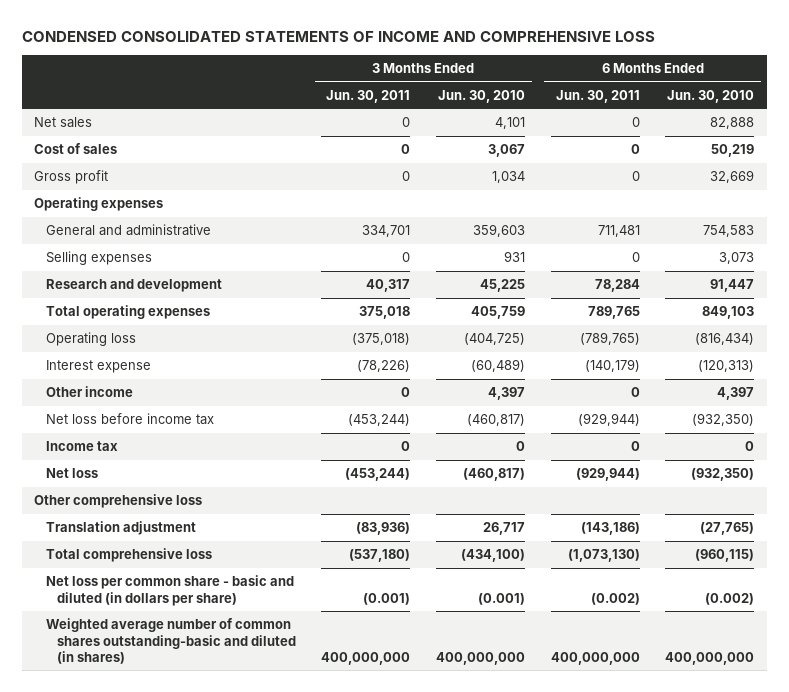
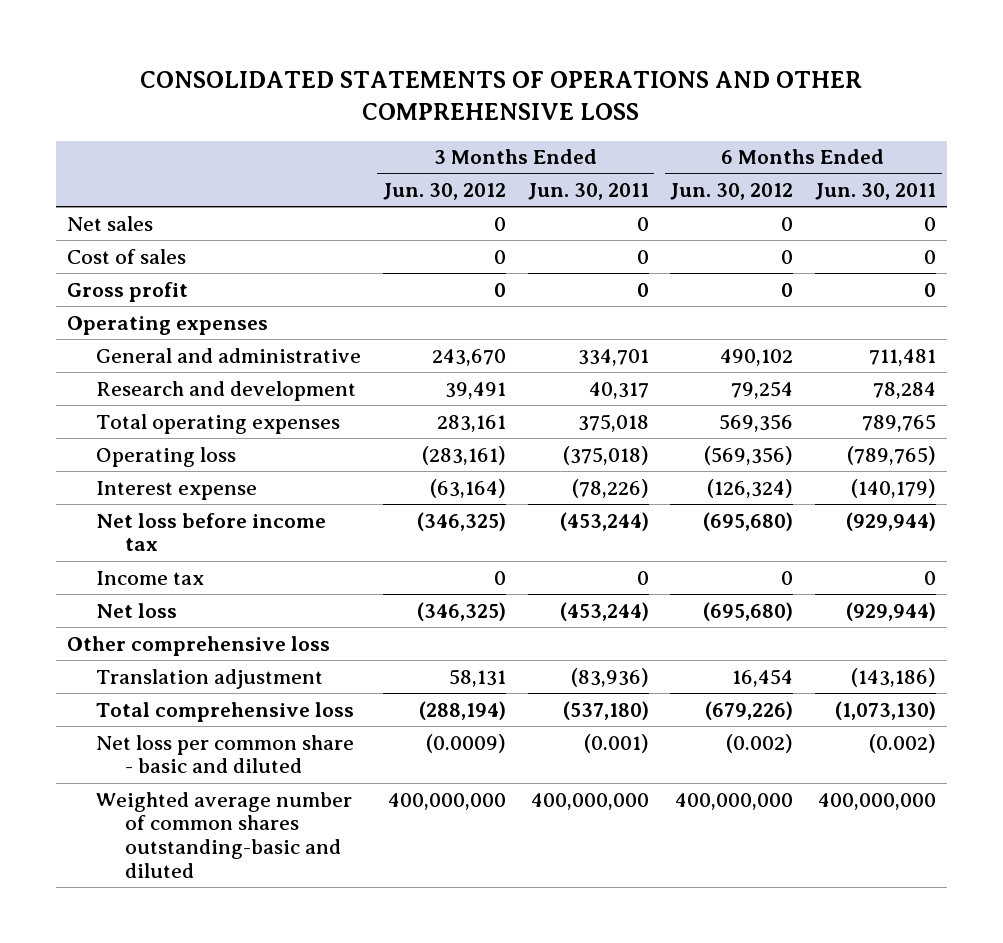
[21,31,655,43] CONDENSED CONSOLIDATED STATEMENTS OF INCOME AND COMPREHENSIVE LOSS -> [140,70,863,121] CONSOLIDATED STATEMENTS OF OPERATIONS AND OTHER COMPREHENSIVE LOSS
[438,89,526,103] Jun. 30, 2010 -> none
[667,89,755,103] Jun. 30, 2010 -> none
none -> [382,183,506,201] Jun. 30, 2012
none -> [670,183,794,201] Jun. 30, 2012
[45,251,152,266] Selling expenses -> none
[45,386,133,398] Other income -> none
[45,575,294,606] Net loss per common share - basic and diluted (in dollars per share) -> [95,734,354,774] Net loss per common share - basic and diluted
[45,618,296,664] Weighted average number of common shares outstanding-basic and diluted (in shares) -> [95,791,352,879] Weighted average number of common shares outstanding-basic and diluted

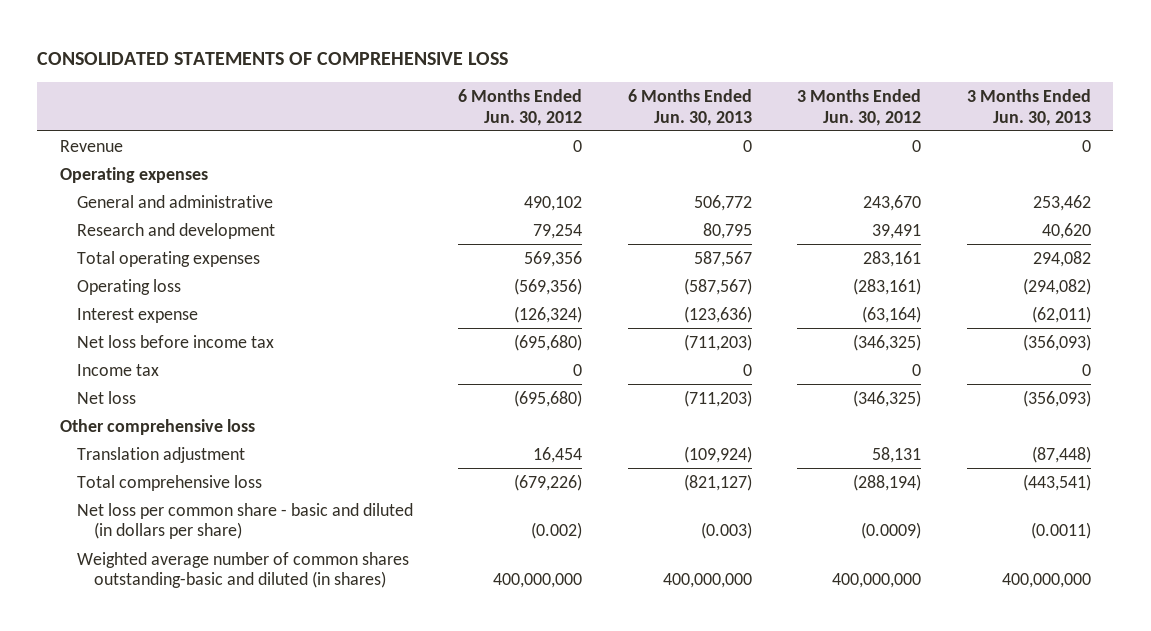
[140,70,863,121] CONSOLIDATED STATEMENTS OF OPERATIONS AND OTHER COMPREHENSIVE LOSS -> [37,51,509,65] CONSOLIDATED STATEMENTS OF COMPREHENSIVE LOSS
[527,183,649,201] Jun. 30, 2011 -> none
[815,183,937,201] Jun. 30, 2011 -> none
none -> [627,88,752,126] 6 Months Ended Jun. 30, 2013
none -> [966,88,1091,126] 3 Months Ended Jun. 30, 2013
[66,215,153,231] Net sales -> none
[66,248,186,264] Cost of sales -> none
[66,281,188,302] Gross profit -> none
none -> [60,139,124,152] Revenue
[95,734,354,774] Net loss per common share - basic and diluted -> [76,502,413,540] Net loss per common share - basic and diluted (in dollars per share)
[95,791,352,879] Weighted average number of common shares outstanding-basic and diluted -> [76,551,409,589] Weighted average number of common shares outstanding-basic and diluted (in shares)

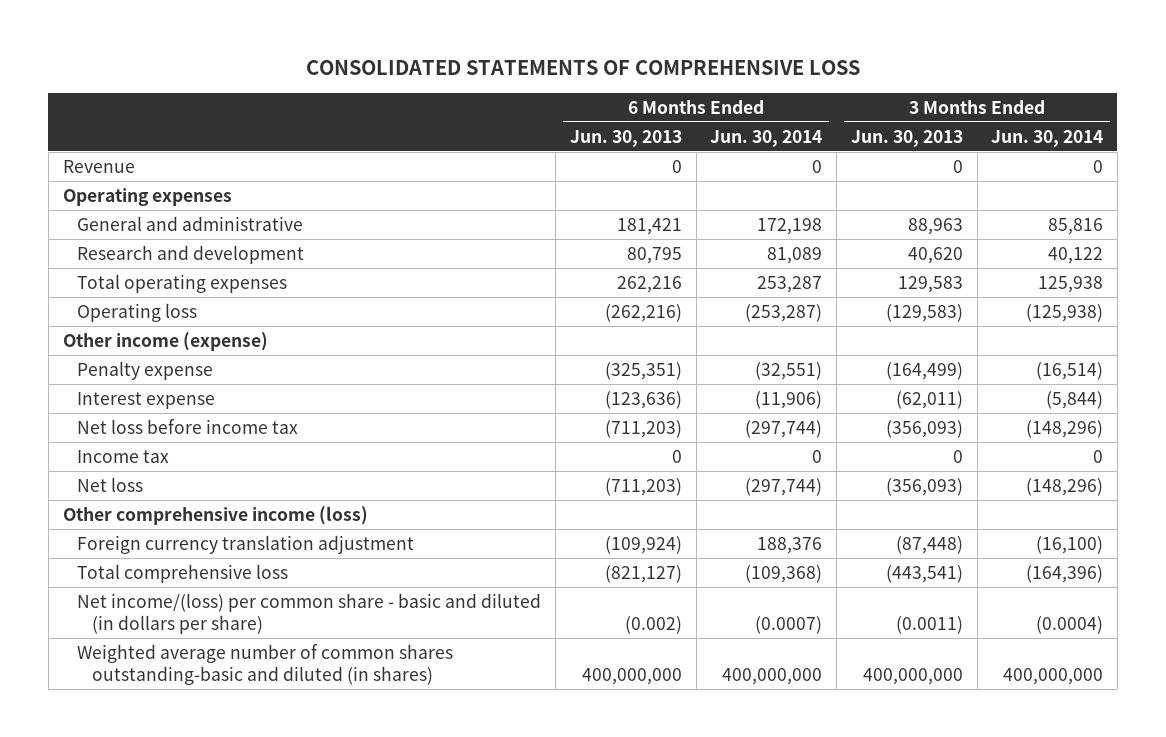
[458,88,583,126] 6 Months Ended Jun. 30, 2012 -> none
[797,88,922,126] 3 Months Ended Jun. 30, 2012 -> none
none -> [710,129,823,147] Jun. 30, 2014
none -> [991,129,1104,147] Jun. 30, 2014
[693,194,752,211] 506,772 -> [616,217,682,235] 181,421
[1032,194,1091,211] 253,462 -> [907,217,963,235] 88,963
[693,250,752,267] 587,567 -> [616,275,682,293] 262,216
[1032,250,1091,267] 294,082 -> [897,275,963,293] 129,583
[683,277,752,295] (587,567) -> [604,303,682,322] (262,216)
[1022,277,1091,295] (294,082) -> [885,303,963,322] (129,583)
none -> [62,331,268,351] Other income (expense)
none -> [77,360,214,380] Penalty expense
[60,418,256,435] Other comprehensive loss -> [62,505,368,525] Other comprehensive income (loss)
[76,446,245,463] Translation adjustment -> [77,534,415,554] Foreign currency translation adjustment
[76,502,413,540] Net loss per common share - basic and diluted (in dollars per share) -> [77,592,542,634] Net income/(loss) per common share - basic and diluted (in dollars per share)
[700,522,752,540] (0.003) -> [624,615,682,634] (0.002)

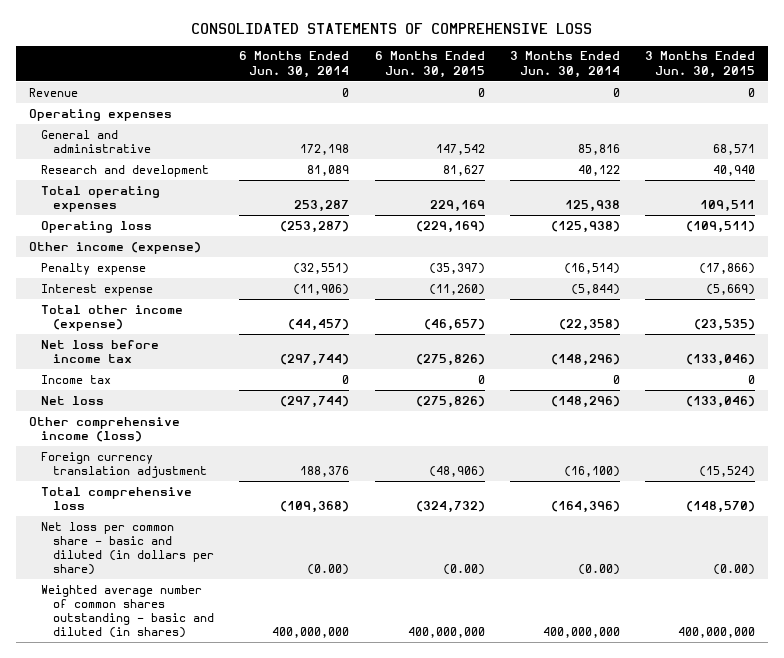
[569,129,682,147] Jun. 30, 2013 -> none
[850,129,963,147] Jun. 30, 2013 -> none
none -> [374,51,485,78] 6 Months Ended Jun. 30, 2015
none -> [645,51,756,78] 3 Months Ended Jun. 30, 2015
none -> [40,304,183,331] Total other income (expense)
[77,592,542,634] Net income/(loss) per common share - basic and diluted (in dollars per share) -> [40,521,215,576] Net loss per common share - basic and diluted (in dollars per share)
[755,615,823,634] (0.0007) -> [307,564,350,576] (0.00)
[1036,615,1104,634] (0.0004) -> [577,564,620,576] (0.00)
[77,643,454,685] Weighted average number of common shares outstanding-basic and diluted (in shares) -> [40,584,215,639] Weighted average number of common shares outstanding - basic and diluted (in shares)

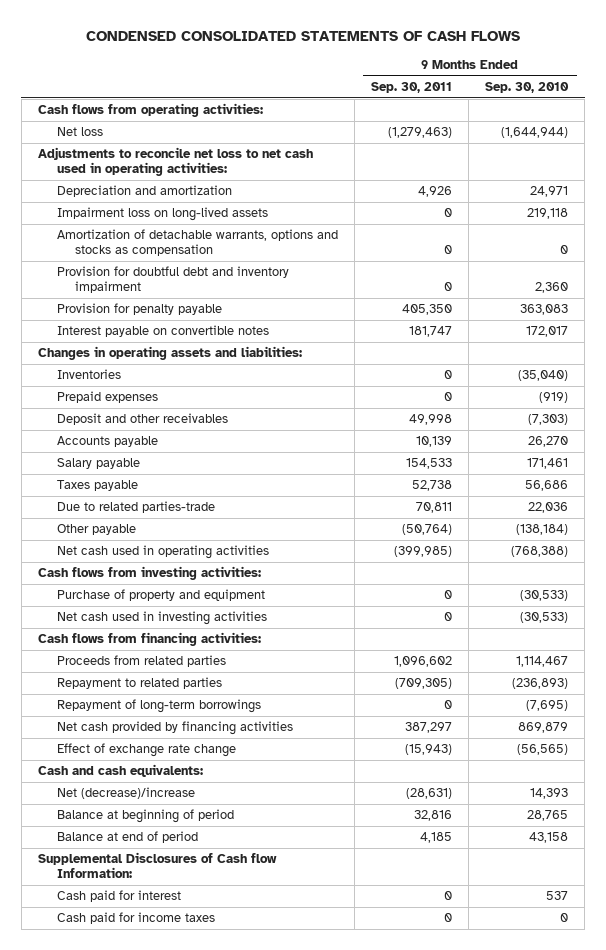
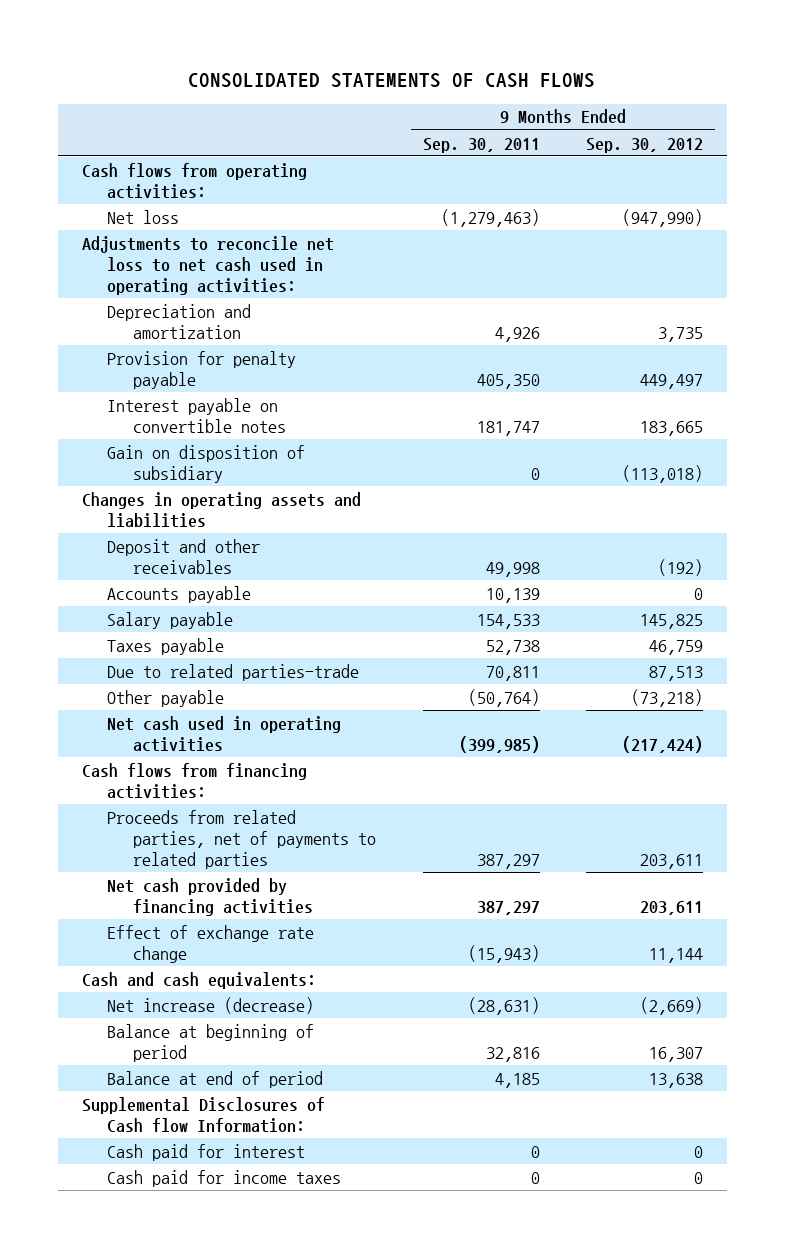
[86,31,521,42] CONDENSED CONSOLIDATED STATEMENTS OF CASH FLOWS -> [188,72,596,88] CONSOLIDATED STATEMENTS OF CASH FLOWS
[485,82,570,94] Sep. 30, 2010 -> none
none -> [586,137,704,153] Sep. 30, 2012
[56,207,268,222] Impairment loss on long-lived assets -> none
[56,229,338,257] Amortization of detachable warrants, options and stocks as compensation -> none
[56,266,289,294] Provision for doubtful debt and inventory impairment -> none
[56,369,121,380] Inventories -> none
[56,391,158,404] Prepaid expenses -> none
none -> [107,444,306,483] Gain on disposition of subsidiary
[37,346,302,361] Changes in operating assets and liabilities: -> [81,491,361,528] Changes in operating assets and liabilities
[37,566,261,581] Cash flows from investing activities: -> none
[56,589,265,602] Purchase of property and equipment -> none
[56,611,267,626] Net cash used in investing activities -> none
[56,677,222,690] Repayment to related parties -> none
[56,699,261,714] Repayment of long-term borrowings -> none
[56,655,226,668] Proceeds from related parties -> [107,809,376,869] Proceeds from related parties, net of payments to related parties
[393,656,452,668] 1,096,602 -> [476,853,540,869] 387,297
[56,787,195,800] Net (decrease)/increase -> [107,996,315,1014] Net increase (decrease)

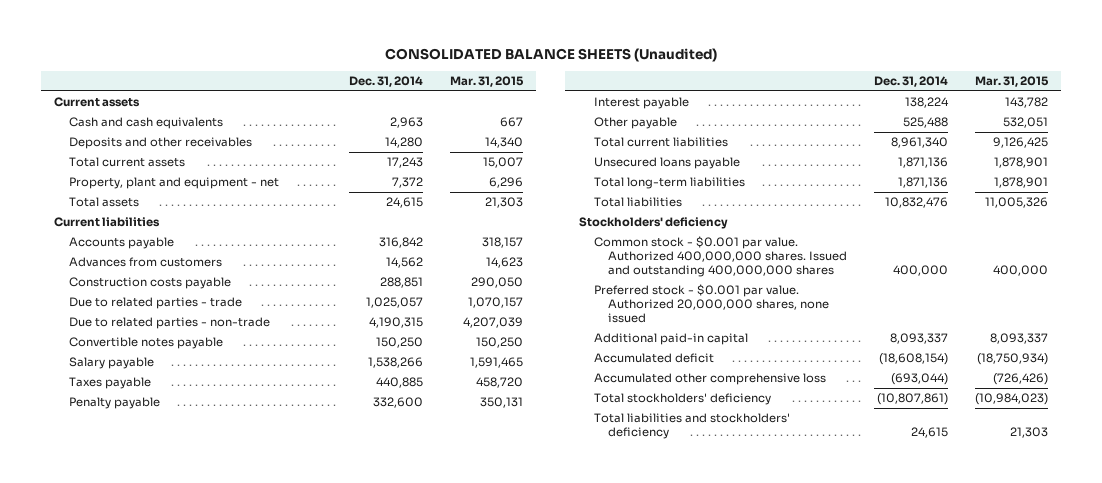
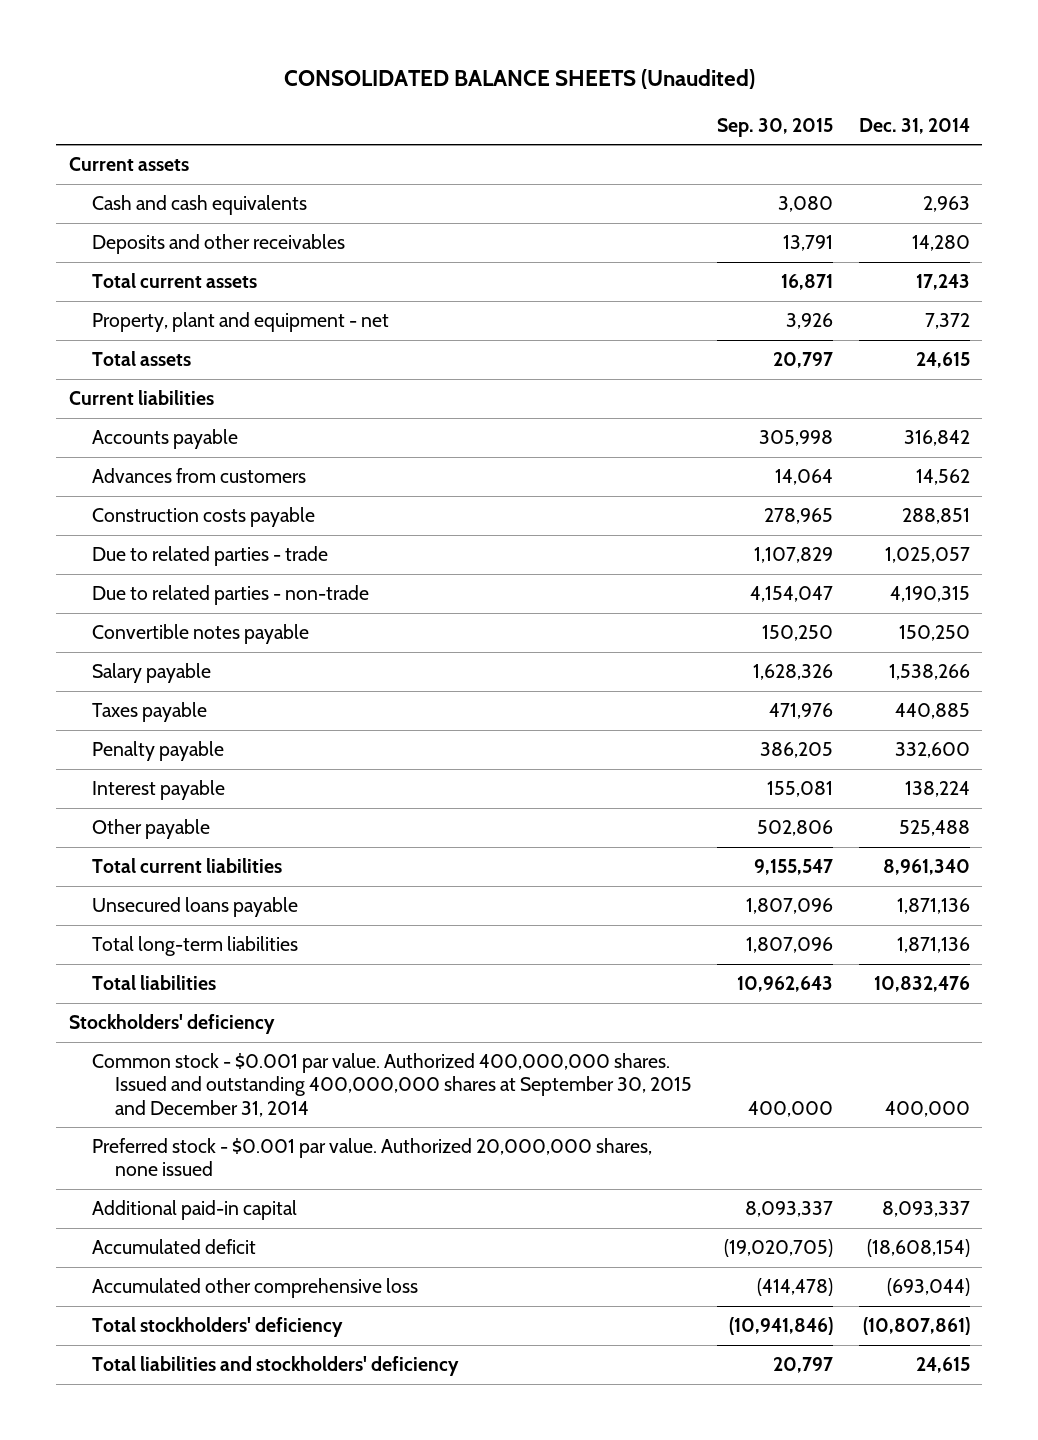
[449,75,524,87] Mar. 31, 2015 -> none
none -> [717,117,834,137] Sep. 30, 2015
[593,236,848,278] Common stock - $0.001 par value. Authorized 400,000,000 shares. Issued and outstanding 400,000,000 shares -> [91,1053,692,1117] Common stock - $0.001 par value. Authorized 400,000,000 shares. Issued and outstanding 400,000,000 shares at September 30, 2015 and December 31, 2014

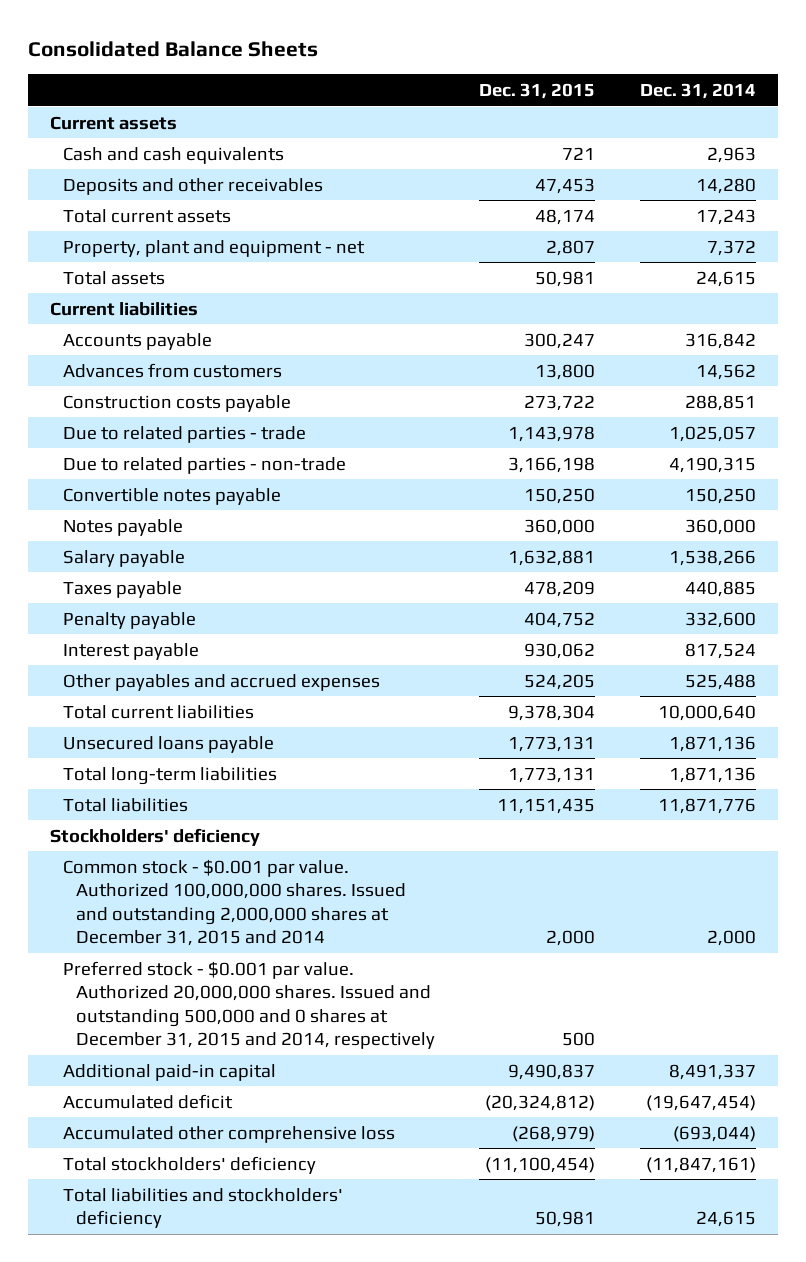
[284,68,756,89] CONSOLIDATED BALANCE SHEETS (Unaudited) -> [27,41,318,58] Consolidated Balance Sheets
[717,117,834,137] Sep. 30, 2015 -> none
none -> [479,82,596,99] Dec. 31, 2015
none -> [62,518,183,536] Notes payable
[904,781,970,798] 138,224 -> [684,642,756,659] 817,524
[91,819,210,840] Other payable -> [62,673,380,691] Other payables and accrued expenses
[882,859,970,876] 8,961,340 -> [657,704,756,721] 10,000,640
[873,976,970,993] 10,832,476 -> [657,797,756,814] 11,871,776
[91,1053,692,1117] Common stock - $0.001 par value. Authorized 400,000,000 shares. Issued and outstanding 400,000,000 shares at September 30, 2015 and December 31, 2014 -> [62,858,407,947] Common stock - $0.001 par value. Authorized 100,000,000 shares. Issued and outstanding 2,000,000 shares at December 31, 2015 and 2014
[884,1100,970,1117] 400,000 -> [706,930,756,947] 2,000
[91,1138,652,1177] Preferred stock - $0.001 par value. Authorized 20,000,000 shares, none issued -> [62,960,436,1050] Preferred stock - $0.001 par value. Authorized 20,000,000 shares. Issued and outstanding 500,000 and 0 shares at December 31, 2015 and 2014, respectively
[881,1201,970,1218] 8,093,337 -> [668,1063,756,1080] 8,491,337
[866,1239,970,1258] (18,608,154) -> [645,1094,756,1111] (19,647,454)
[862,1317,970,1336] (10,807,861) -> [645,1156,756,1173] (11,847,161)

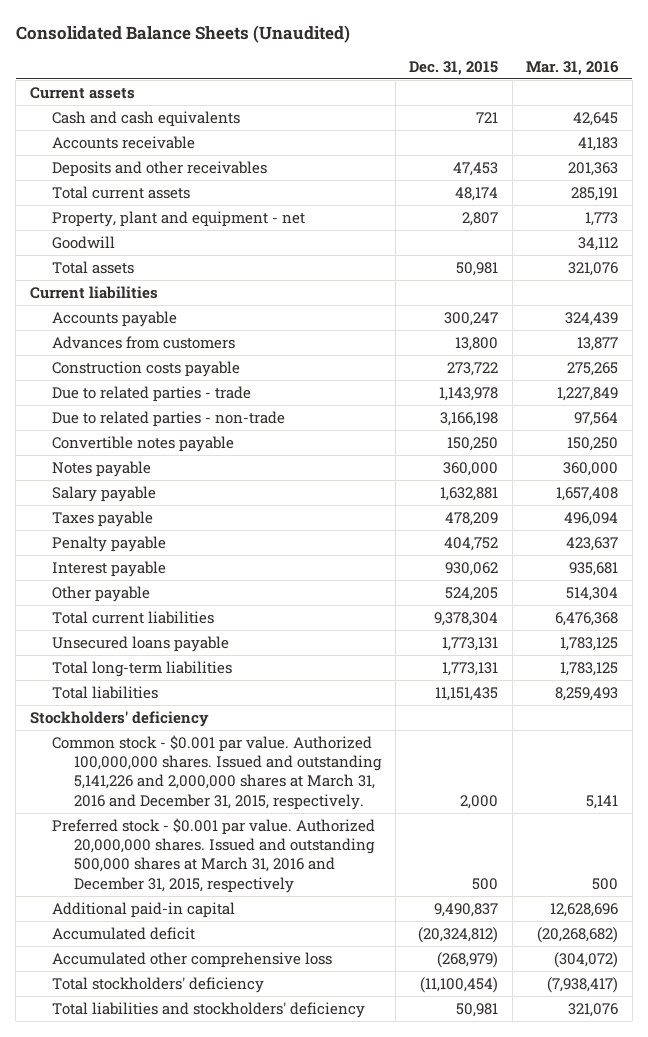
[27,41,318,58] Consolidated Balance Sheets -> [15,24,350,43] Consolidated Balance Sheets (Unaudited)
[639,82,756,99] Dec. 31, 2014 -> none
none -> [526,60,620,75] Mar. 31, 2016
none -> [51,135,195,149] Accounts receivable
none -> [51,235,115,249] Goodwill
[62,673,380,691] Other payables and accrued expenses -> [51,585,150,602] Other payable
[62,858,407,947] Common stock - $0.001 par value. Authorized 100,000,000 shares. Issued and outstanding 2,000,000 shares at December 31, 2015 and 2014 -> [51,734,383,810] Common stock - $0.001 par value. Authorized 100,000,000 shares. Issued and outstanding 5,141,226 and 2,000,000 shares at March 31, 2016 and December 31, 2015, respectively.
[62,960,436,1050] Preferred stock - $0.001 par value. Authorized 20,000,000 shares. Issued and outstanding 500,000 and 0 shares at December 31, 2015 and 2014, respectively -> [51,817,376,893] Preferred stock - $0.001 par value. Authorized 20,000,000 shares. Issued and outstanding 500,000 shares at March 31, 2016 and December 31, 2015, respectively

